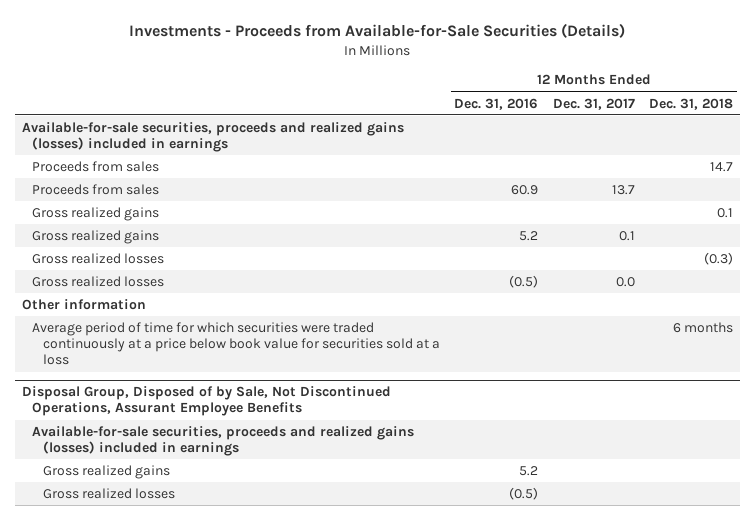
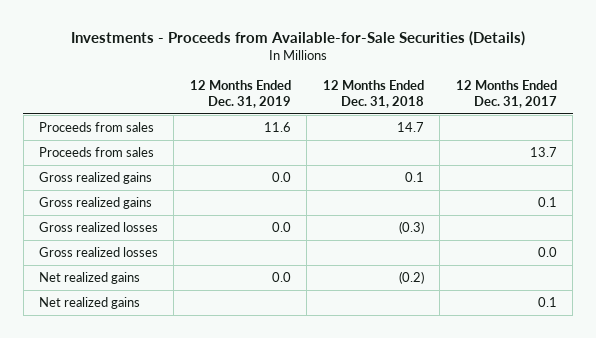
[454,97,539,110] Dec. 31, 2016 -> none
none -> [189,80,291,108] 12 Months Ended Dec. 31, 2019
[21,121,404,153] Available-for-sale securities, proceeds and realized gains (losses) included in earnings -> none
[21,298,146,310] Other information -> none
[32,321,441,366] Average period of time for which securities were traded continuously at a price below book value for securities sold at a loss -> none
[21,386,391,417] Disposal Group, Disposed of by Sale, Not Discontinued Operations, Assurant Employee Benefits -> none
[32,425,415,457] Available-for-sale securities, proceeds and realized gains (losses) included in earnings -> none
[43,464,171,479] Gross realized gains -> none
[43,487,176,499] Gross realized losses -> none
none -> [38,272,140,285] Net realized gains
none -> [38,297,140,310] Net realized gains

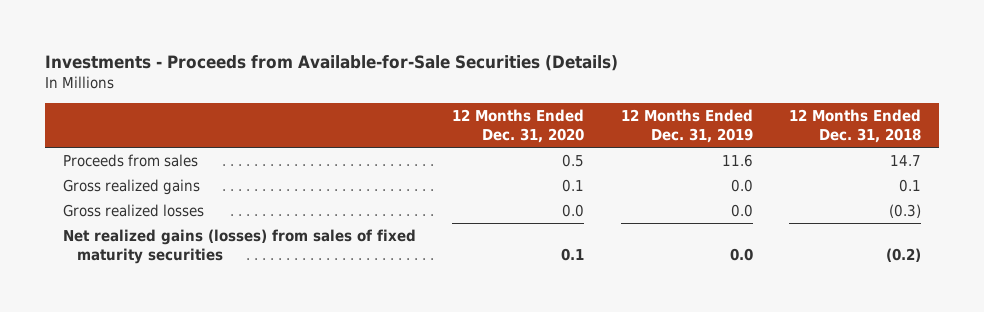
[455,80,557,108] 12 Months Ended Dec. 31, 2017 -> none
none -> [452,109,585,144] 12 Months Ended Dec. 31, 2020
[38,147,154,158] Proceeds from sales -> none
[38,197,152,210] Gross realized gains -> none
[38,247,158,258] Gross realized losses -> none
[38,297,140,310] Net realized gains -> none
[38,272,140,285] Net realized gains -> [62,228,416,264] Net realized gains (losses) from sales of fixed maturity securities

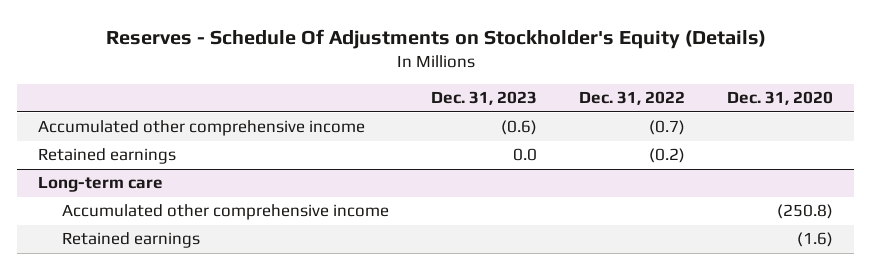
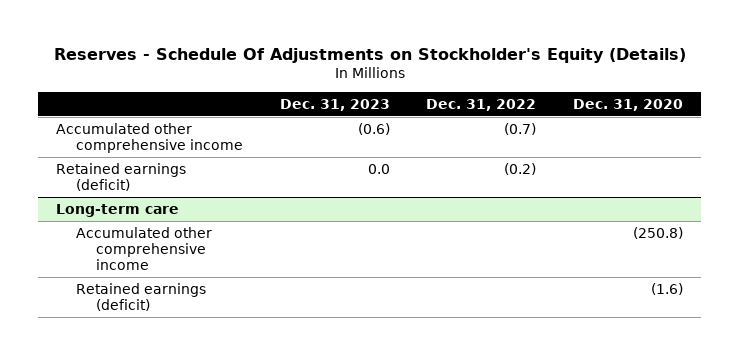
[38,148,177,165] Retained earnings -> [56,162,187,192] Retained earnings (deficit)
[61,232,200,249] Retained earnings -> [76,282,207,312] Retained earnings (deficit)

